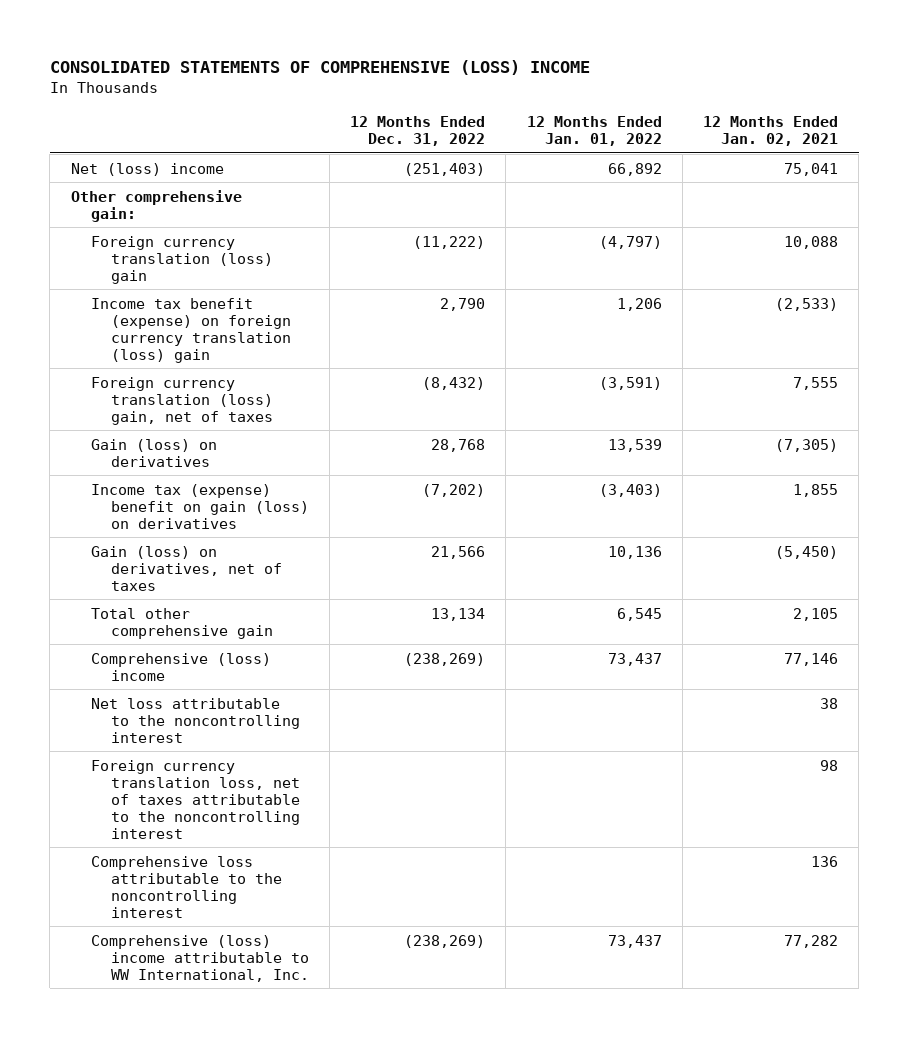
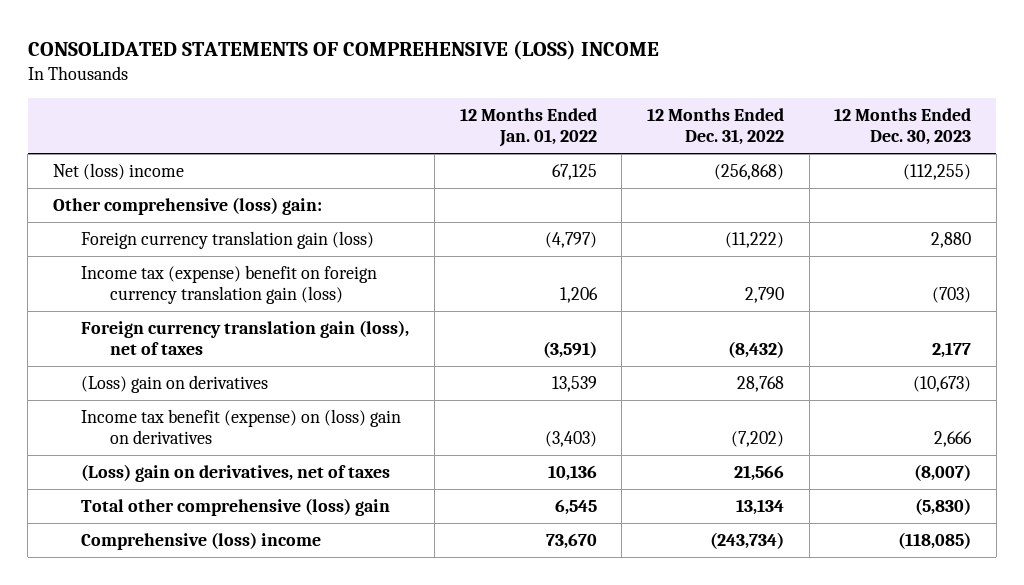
[703,115,839,146] 12 Months Ended Jan. 02, 2021 -> none
none -> [834,107,972,146] 12 Months Ended Dec. 30, 2023
[90,697,300,743] Net loss attributable to the noncontrolling interest -> none
[90,759,300,839] Foreign currency translation loss, net of taxes attributable to the noncontrolling interest -> none
[90,855,282,918] Comprehensive loss attributable to the noncontrolling interest -> none
[90,934,309,982] Comprehensive (loss) income attributable to WW International, Inc. -> none
[404,162,486,176] (251,403) -> [713,163,784,180] (256,868)
[607,162,662,176] 66,892 -> [551,163,597,180] 67,125
[70,189,242,222] Other comprehensive gain: -> [52,196,322,215] Other comprehensive (loss) gain:
[90,235,273,284] Foreign currency translation (loss) gain -> [81,230,375,249] Foreign currency translation gain (loss)
[90,297,291,363] Income tax benefit (expense) on foreign currency translation (loss) gain -> [81,264,378,305] Income tax (expense) benefit on foreign currency translation gain (loss)
[90,376,273,425] Foreign currency translation (loss) gain, net of taxes -> [81,319,410,356] Foreign currency translation gain (loss), net of taxes
[90,438,217,467] Gain (loss) on derivatives -> [81,374,269,393] (Loss) gain on derivatives
[90,483,309,529] Income tax (expense) benefit on gain (loss) on derivatives -> [81,408,402,445] Income tax benefit (expense) on (loss) gain on derivatives
[90,545,282,591] Gain (loss) on derivatives, net of taxes -> [81,463,391,482] (Loss) gain on derivatives, net of taxes
[90,607,273,639] Total other comprehensive gain -> [81,497,391,516] Total other comprehensive (loss) gain
[404,652,486,666] (238,269) -> [709,531,784,549] (243,734)
[607,652,662,666] 73,437 -> [545,532,597,549] 73,670

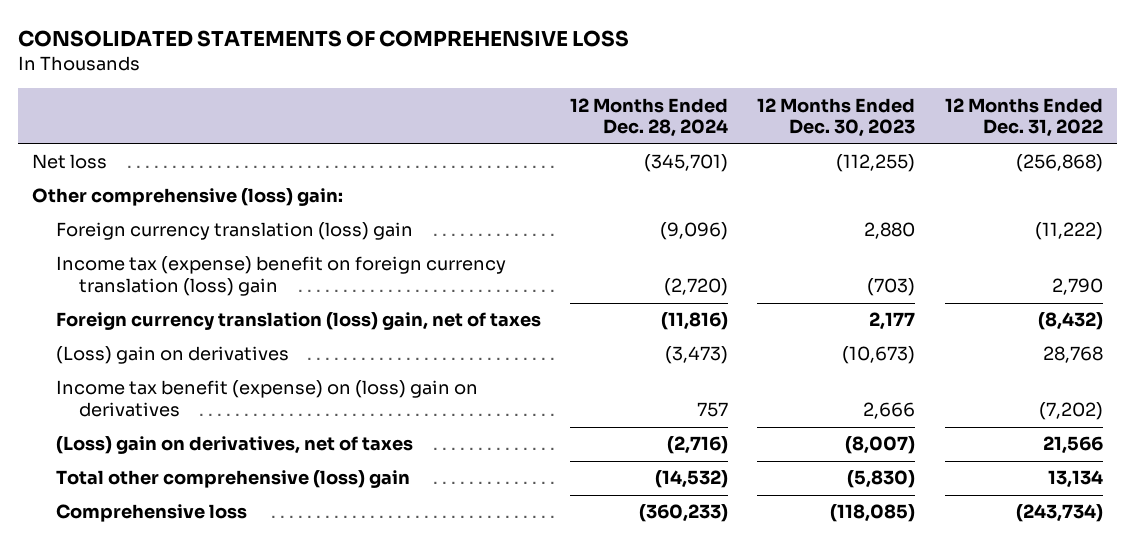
[27,39,659,60] CONSOLIDATED STATEMENTS OF COMPREHENSIVE (LOSS) INCOME -> [17,29,629,47] CONSOLIDATED STATEMENTS OF COMPREHENSIVE LOSS
[459,107,597,148] 12 Months Ended Jan. 01, 2022 -> none
none -> [569,97,728,138] 12 Months Ended Dec. 28, 2024
[52,162,184,180] Net (loss) income -> [32,154,108,170] Net loss
[81,230,375,249] Foreign currency translation gain (loss) -> [55,222,413,241] Foreign currency translation (loss) gain
[81,264,378,305] Income tax (expense) benefit on foreign currency translation gain (loss) -> [55,256,506,297] Income tax (expense) benefit on foreign currency translation (loss) gain
[81,319,410,356] Foreign currency translation gain (loss), net of taxes -> [55,312,541,331] Foreign currency translation (loss) gain, net of taxes
[81,531,322,550] Comprehensive (loss) income -> [55,504,247,523] Comprehensive loss

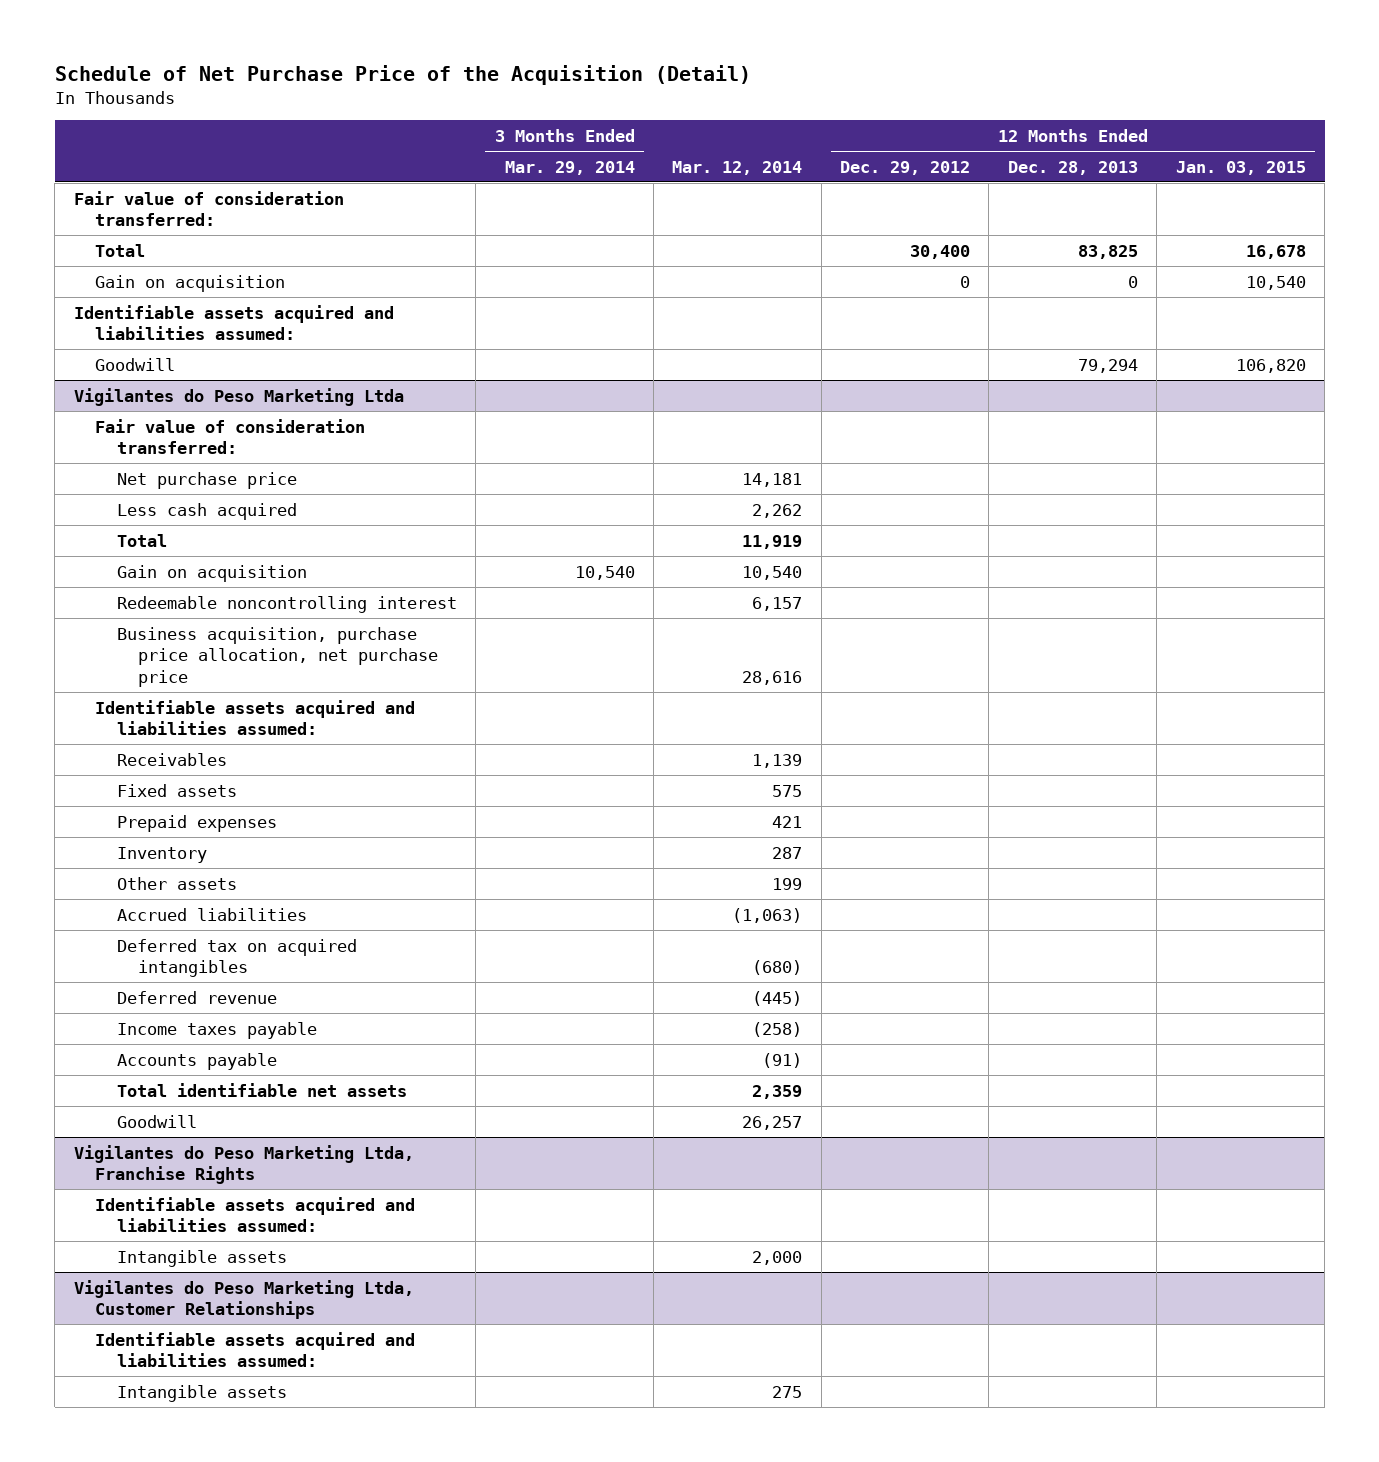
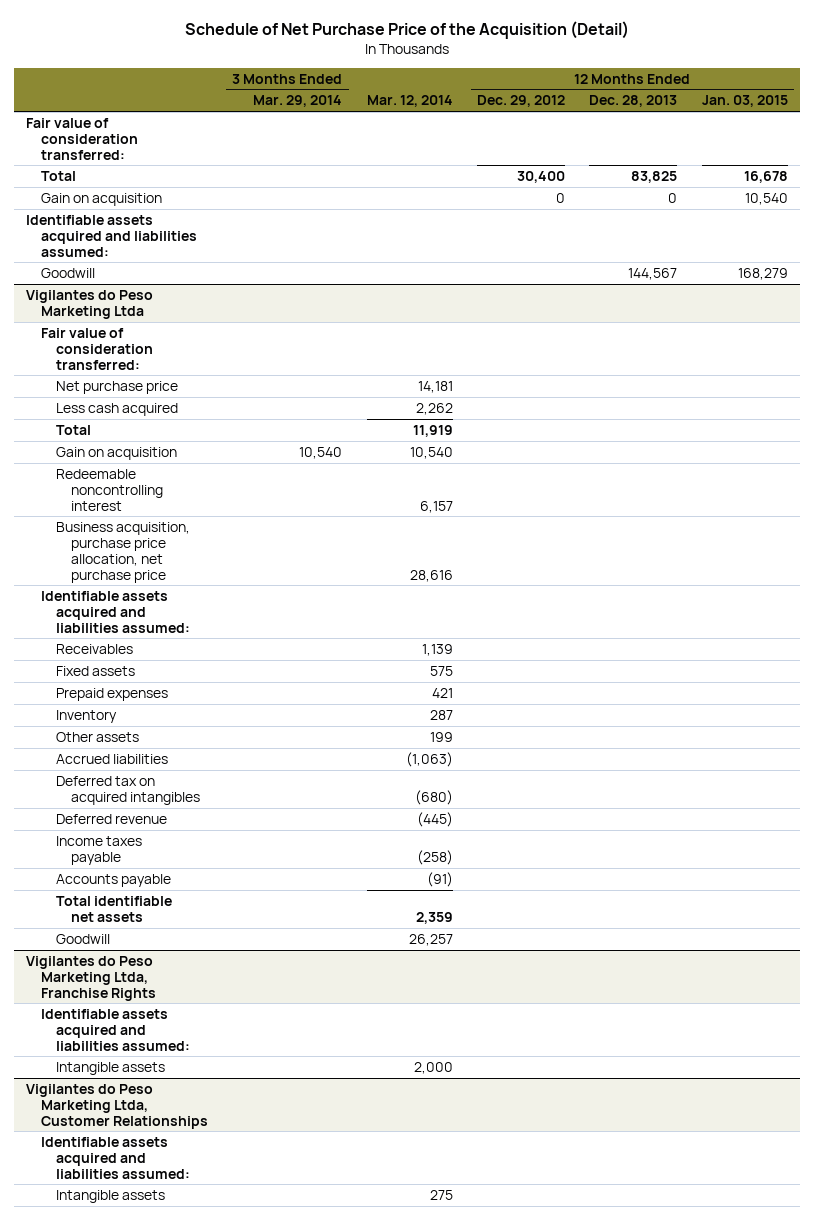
[1077,358,1138,373] 79,294 -> [628,267,678,280] 144,567
[1235,358,1306,373] 106,820 -> [737,267,788,280] 168,279

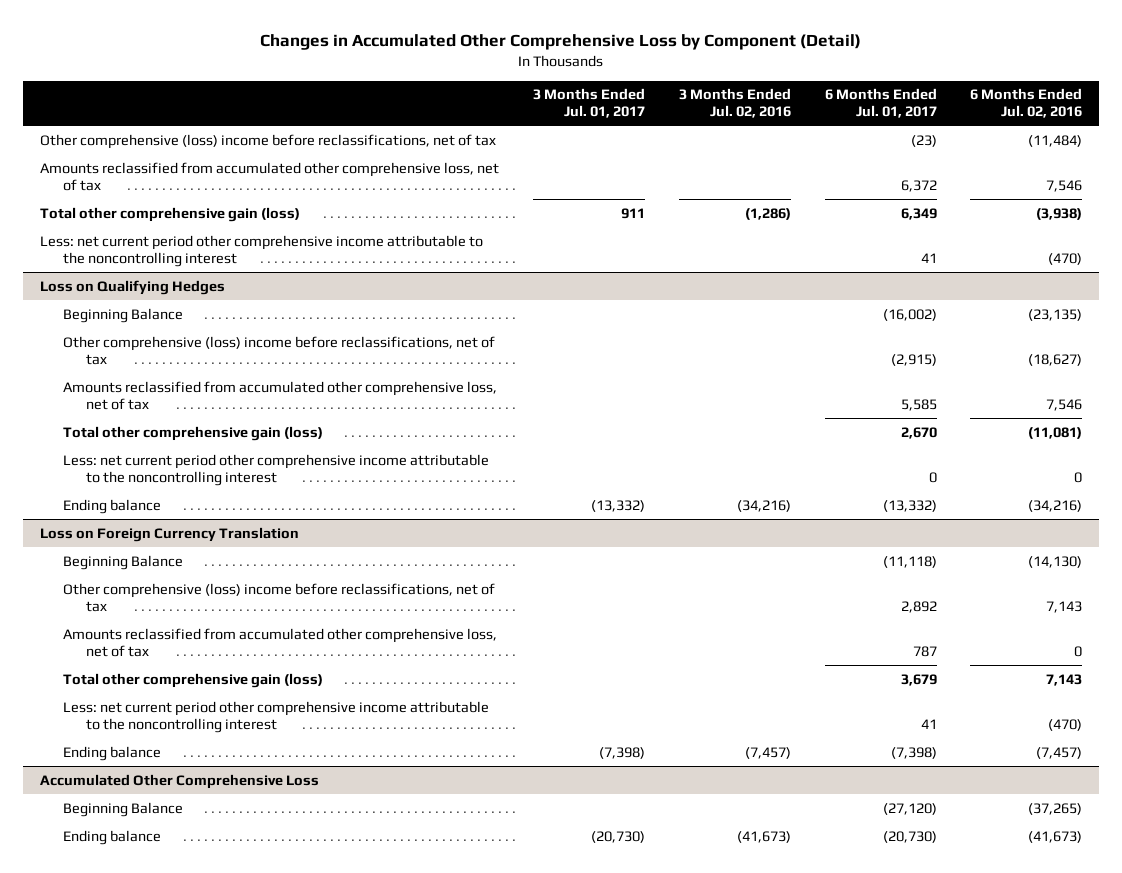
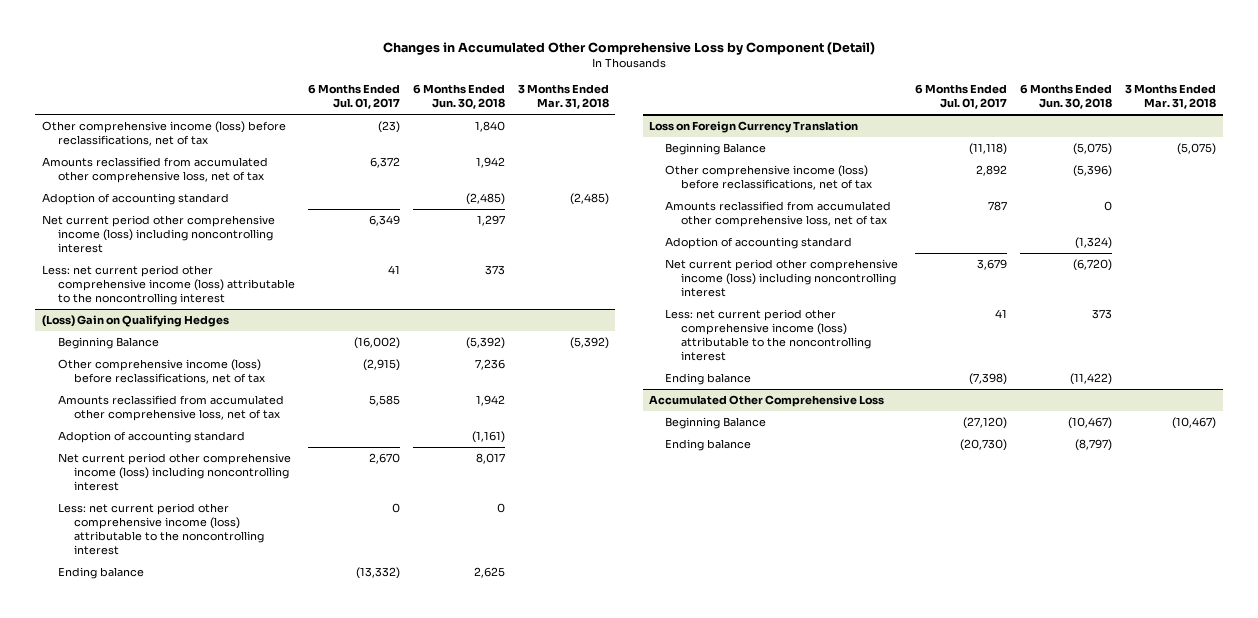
[532,88,645,119] 3 Months Ended Jul. 01, 2017 -> none
[678,88,791,119] 3 Months Ended Jul. 02, 2016 -> none
[970,88,1083,119] 6 Months Ended Jul. 02, 2016 -> none
none -> [412,84,505,110] 6 Months Ended Jun. 30, 2018
none -> [517,84,609,110] 3 Months Ended Mar. 31, 2018
[39,133,496,149] Other comprehensive (loss) income before reclassifications, net of tax -> [41,120,286,146] Other comprehensive income (loss) before reclassifications, net of tax
none -> [41,192,229,205] Adoption of accounting standard
[39,206,300,222] Total other comprehensive gain (loss) -> [41,214,275,253] Net current period other comprehensive income (loss) including noncontrolling interest
[39,234,483,267] Less: net current period other comprehensive income attributable to the noncontrolling interest -> [41,264,295,305] Less: net current period other comprehensive income (loss) attributable to the noncontrolling interest
[39,279,225,295] Loss on Qualifying Hedges -> [41,314,229,327] (Loss) Gain on Qualifying Hedges
[63,335,496,365] Other comprehensive (loss) income before reclassifications, net of tax -> [57,358,265,384] Other comprehensive income (loss) before reclassifications, net of tax
none -> [57,430,245,443] Adoption of accounting standard
[63,425,324,441] Total other comprehensive gain (loss) -> [57,452,291,491] Net current period other comprehensive income (loss) including noncontrolling interest
[63,453,490,486] Less: net current period other comprehensive income attributable to the noncontrolling interest -> [57,502,264,555] Less: net current period other comprehensive income (loss) attributable to the noncontrolling interest
[63,582,496,612] Other comprehensive (loss) income before reclassifications, net of tax -> [665,164,873,190] Other comprehensive income (loss) before reclassifications, net of tax
none -> [665,236,853,249] Adoption of accounting standard
[63,672,324,688] Total other comprehensive gain (loss) -> [665,258,899,297] Net current period other comprehensive income (loss) including noncontrolling interest
[63,700,490,733] Less: net current period other comprehensive income attributable to the noncontrolling interest -> [665,308,872,361] Less: net current period other comprehensive income (loss) attributable to the noncontrolling interest

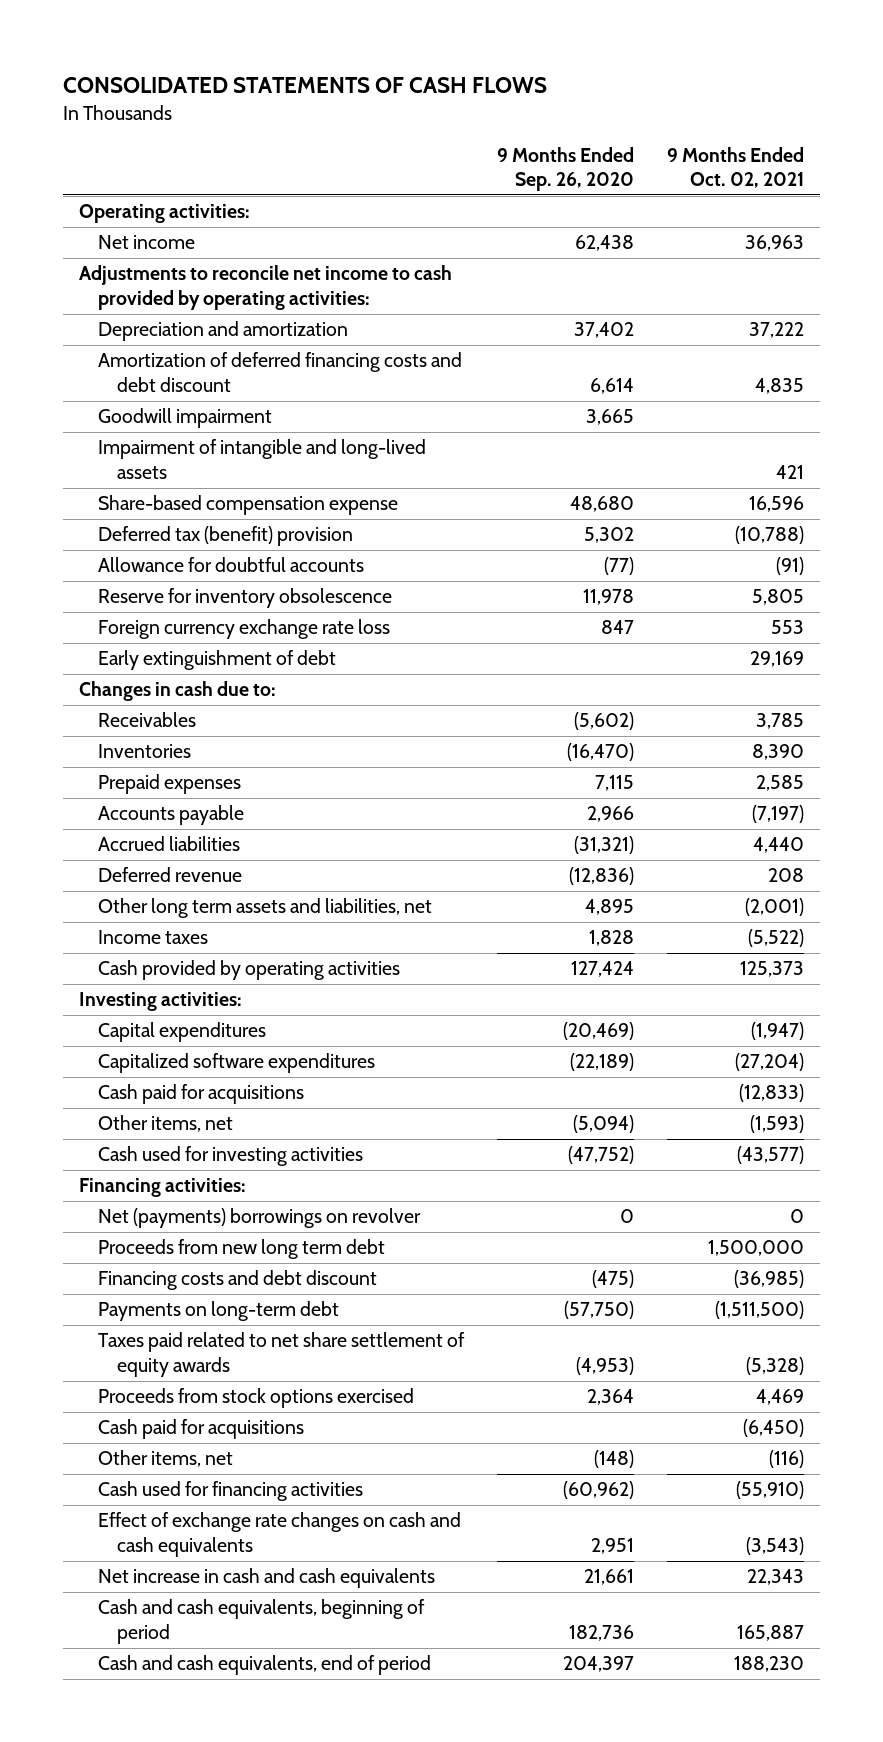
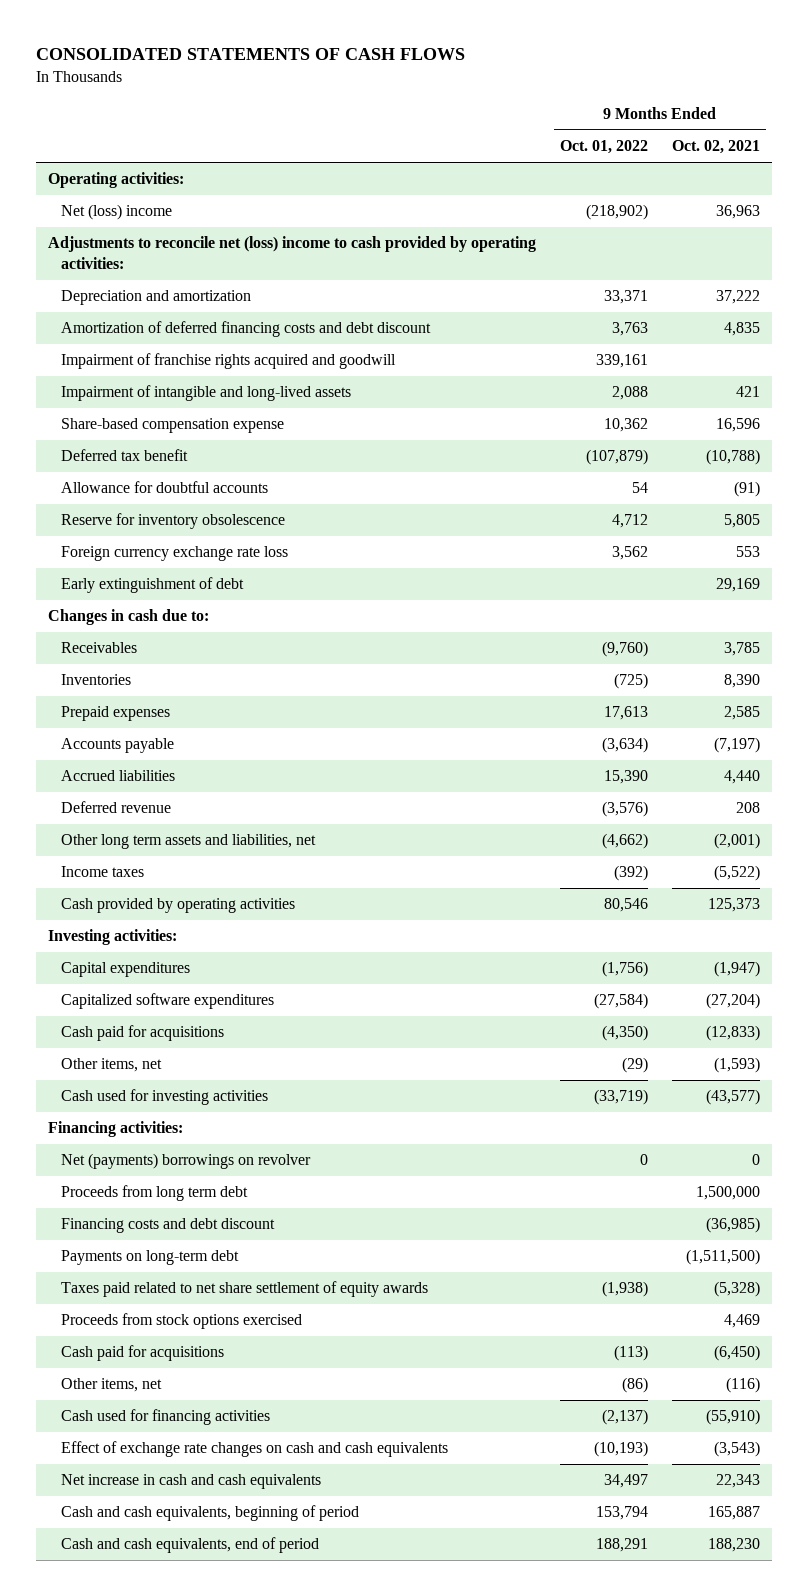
[497,146,635,192] 9 Months Ended Sep. 26, 2020 -> none
none -> [559,140,648,155] Oct. 01, 2022
[98,235,196,250] Net income -> [60,204,172,221] Net (loss) income
[79,265,453,311] Adjustments to reconcile net income to cash provided by operating activities: -> [47,236,536,269] Adjustments to reconcile net (loss) income to cash provided by operating activities:
[98,408,273,429] Goodwill impairment -> none
none -> [60,353,396,370] Impairment of franchise rights acquired and goodwill
[98,526,354,547] Deferred tax (benefit) provision -> [60,449,188,462] Deferred tax benefit
[98,1239,386,1260] Proceeds from new long term debt -> [60,1185,248,1202] Proceeds from long term debt

